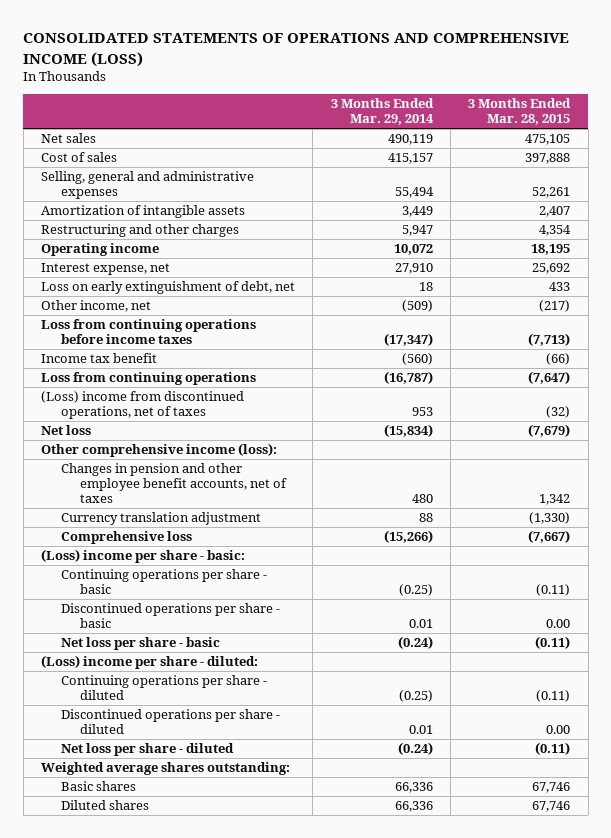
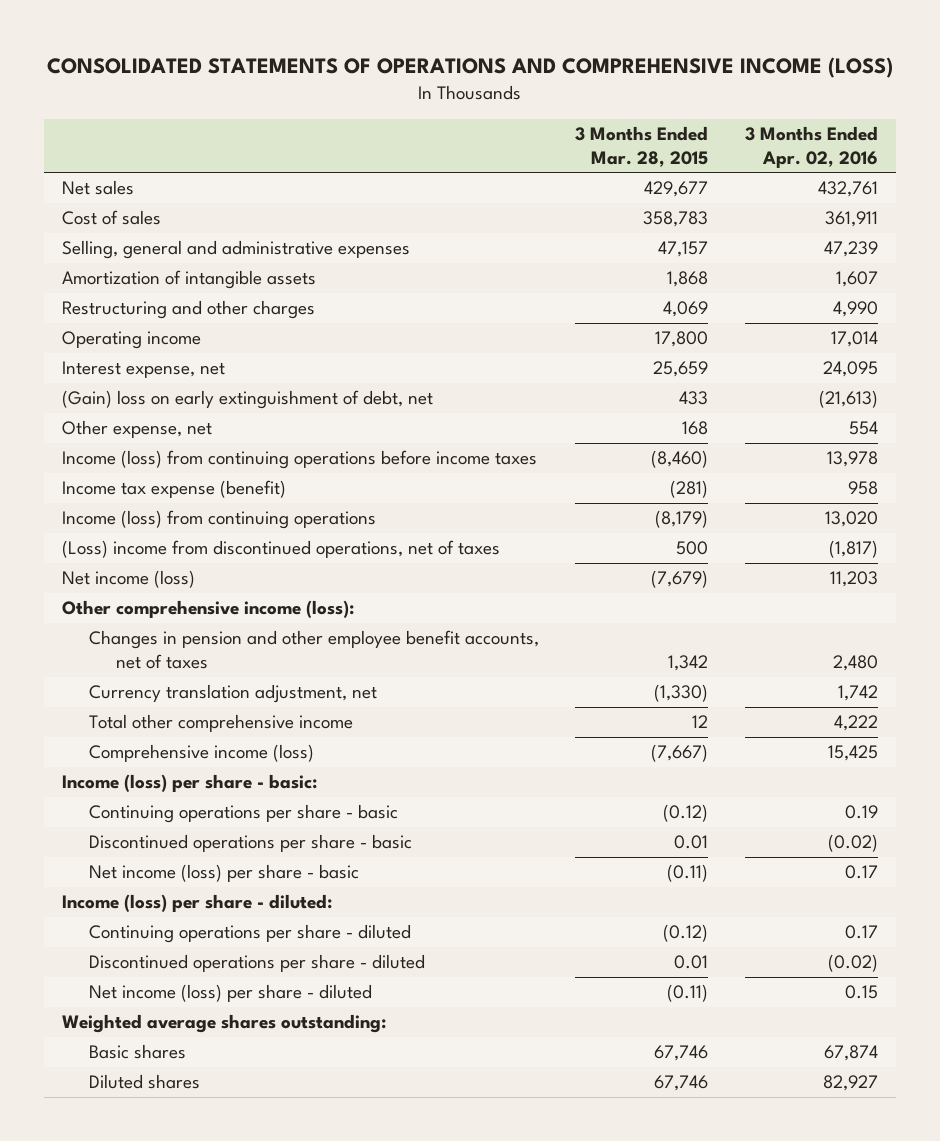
[330,98,434,126] 3 Months Ended Mar. 29, 2014 -> none
none -> [744,125,878,168] 3 Months Ended Apr. 02, 2016
[525,134,571,146] 475,105 -> [644,181,709,198] 429,677
[525,153,571,165] 397,888 -> [643,211,709,228] 358,783
[532,187,571,199] 52,261 -> [658,241,709,258] 47,157
[539,206,571,218] 2,407 -> [667,271,709,288] 1,868
[539,225,572,237] 4,354 -> [663,301,709,318] 4,069
[531,244,571,256] 18,195 -> [655,331,709,348] 17,800
[532,263,571,275] 25,692 -> [653,361,709,378] 25,659
[41,281,296,295] Loss on early extinguishment of debt, net -> [61,390,433,410] (Gain) loss on early extinguishment of debt, net
[41,300,152,313] Other income, net -> [61,420,212,439] Other expense, net
[539,300,571,313] (217) -> [682,421,709,436] 168
[41,319,257,345] Loss from continuing operations before income taxes -> [61,450,537,470] Income (loss) from continuing operations before income taxes
[528,333,571,347] (7,713) -> [651,450,709,469] (8,460)
[41,353,158,364] Income tax benefit -> [61,480,286,499] Income tax expense (benefit)
[546,353,571,366] (66) -> [670,480,709,499] (281)
[41,372,257,386] Loss from continuing operations -> [61,510,376,530] Income (loss) from continuing operations
[528,371,571,385] (7,647) -> [655,510,709,529] (8,179)
[546,406,571,419] (32) -> [676,541,709,556] 500
[41,425,92,436] Net loss -> [61,570,195,589] Net income (loss)
[60,512,261,526] Currency translation adjustment -> [88,684,377,704] Currency translation adjustment, net
none -> [88,714,353,733] Total other comprehensive income
[60,531,192,545] Comprehensive loss -> [88,744,314,763] Comprehensive income (loss)
[41,549,246,564] (Loss) income per share - basic: -> [61,774,317,793] Income (loss) per share - basic:
[536,584,571,597] (0.11) -> [663,804,709,823] (0.12)
[546,619,571,629] 0.00 -> [674,835,709,850] 0.01
[60,637,220,651] Net loss per share - basic -> [88,864,359,883] Net income (loss) per share - basic
[41,655,259,670] (Loss) income per share - diluted: -> [61,894,332,913] Income (loss) per share - diluted:
[536,690,571,703] (0.11) -> [663,924,709,943] (0.12)
[546,725,571,735] 0.00 -> [674,955,709,970] 0.01
[60,743,234,757] Net loss per share - diluted -> [88,984,372,1003] Net income (loss) per share - diluted

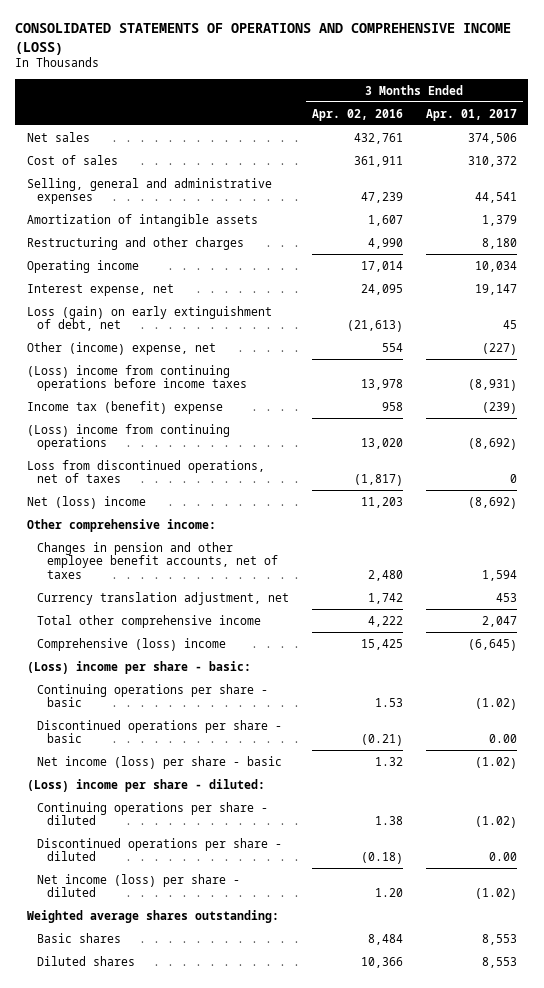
[575,125,709,167] 3 Months Ended Mar. 28, 2015 -> none
none -> [425,108,517,121] Apr. 01, 2017
[61,390,433,410] (Gain) loss on early extinguishment of debt, net -> [26,305,272,332] Loss (gain) on early extinguishment of debt, net
[61,420,212,439] Other expense, net -> [26,341,216,355] Other (income) expense, net
[61,450,537,470] Income (loss) from continuing operations before income taxes -> [26,364,247,392] (Loss) income from continuing operations before income taxes
[61,480,286,499] Income tax expense (benefit) -> [26,400,223,414] Income tax (benefit) expense
[61,510,376,530] Income (loss) from continuing operations -> [26,423,230,451] (Loss) income from continuing operations
[61,540,500,559] (Loss) income from discontinued operations, net of taxes -> [26,459,265,484] Loss from discontinued operations, net of taxes
[61,570,195,589] Net income (loss) -> [26,495,146,509] Net (loss) income
[61,600,354,619] Other comprehensive income (loss): -> [26,518,216,532] Other comprehensive income:
[88,744,314,763] Comprehensive income (loss) -> [36,637,226,651] Comprehensive (loss) income
[61,774,317,793] Income (loss) per share - basic: -> [26,660,251,674] (Loss) income per share - basic:
[844,805,878,820] 0.19 -> [374,698,403,708] 1.53
[827,834,878,853] (0.02) -> [360,734,403,747] (0.21)
[844,865,878,880] 0.17 -> [374,756,403,766] 1.32
[61,894,332,913] Income (loss) per share - diluted: -> [26,778,265,792] (Loss) income per share - diluted:
[844,925,878,940] 0.17 -> [374,816,403,826] 1.38
[827,954,878,973] (0.02) -> [360,852,403,865] (0.18)
[844,985,878,1000] 0.15 -> [374,888,403,898] 1.20
[823,1045,878,1062] 67,874 -> [367,933,403,945] 8,484
[822,1075,878,1092] 82,927 -> [360,956,403,968] 10,366

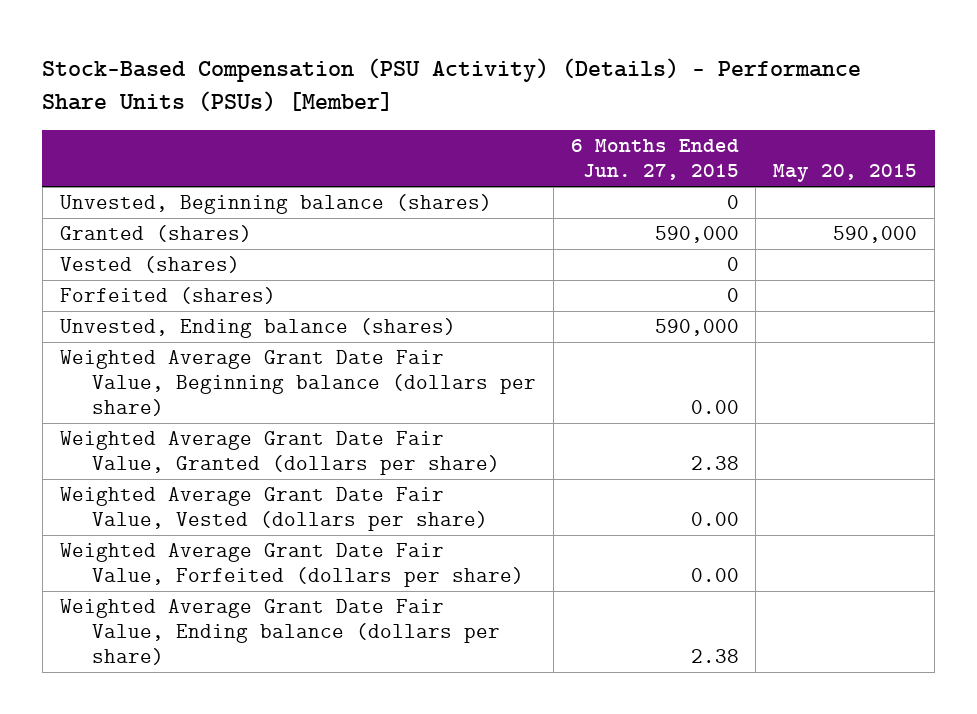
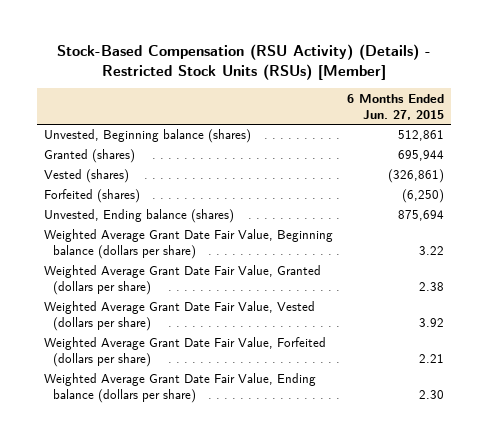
[42,57,862,112] Stock-Based Compensation (PSU Activity) (Details) - Performance Share Units (PSUs) [Member] -> [56,44,431,80] Stock-Based Compensation (RSU Activity) (Details) - Restricted Stock Units (RSUs) [Member]
[773,164,918,183] May 20, 2015 -> none
[726,195,739,210] 0 -> [397,130,444,142] 512,861
[654,226,739,244] 590,000 -> [397,150,444,162] 695,944
[726,257,739,272] 0 -> [387,169,444,184] (326,861)
[726,288,739,303] 0 -> [401,189,444,204] (6,250)
[654,319,739,337] 590,000 -> [397,210,444,222] 875,694
[690,399,739,414] 0.00 -> [418,246,444,256] 3.22
[690,512,739,527] 0.00 -> [418,318,444,328] 3.92
[690,568,739,583] 0.00 -> [418,354,444,364] 2.21
[690,648,739,663] 2.38 -> [418,390,444,400] 2.30

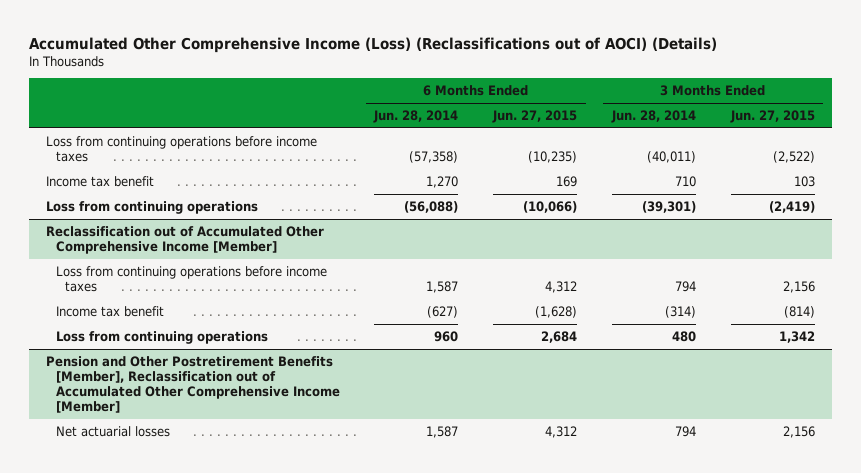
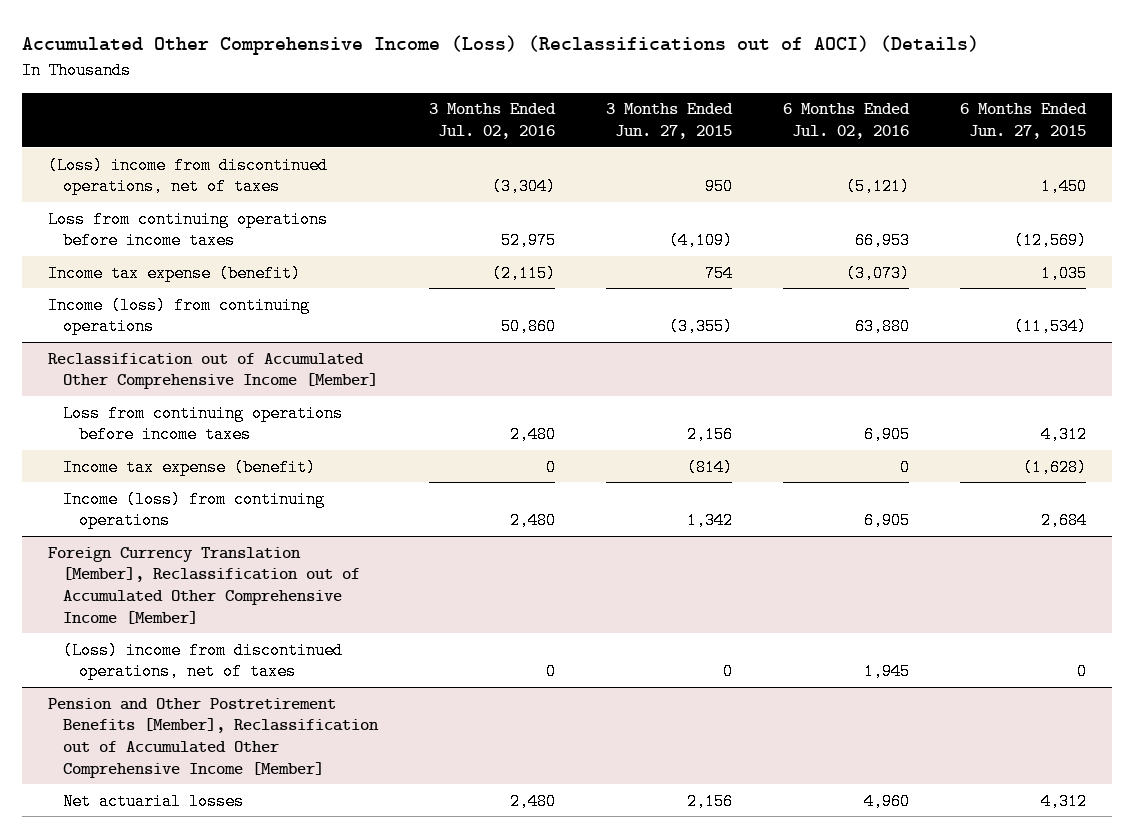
[373,110,459,124] Jun. 28, 2014 -> none
[610,110,696,124] Jun. 28, 2014 -> none
none -> [429,103,557,140] 3 Months Ended Jul. 02, 2016
none -> [783,103,911,140] 6 Months Ended Jul. 02, 2016
none -> [47,156,328,196] (Loss) income from discontinued operations, net of taxes
[528,151,578,164] (10,235) -> [1014,232,1088,250] (12,569)
[772,151,815,164] (2,522) -> [669,232,734,250] (4,109)
[46,176,155,188] Income tax benefit -> [47,264,301,282] Income tax expense (benefit)
[556,176,578,188] 169 -> [1041,264,1088,282] 1,035
[793,176,815,188] 103 -> [705,264,734,282] 754
[46,201,259,215] Loss from continuing operations -> [47,296,310,336] Income (loss) from continuing operations
[523,201,578,214] (10,066) -> [1014,318,1088,336] (11,534)
[768,201,815,214] (2,419) -> [669,318,734,336] (3,355)
[55,306,164,318] Income tax benefit -> [63,458,317,476] Income tax expense (benefit)
[55,331,268,345] Loss from continuing operations -> [63,490,326,530] Income (loss) from continuing operations
none -> [47,546,361,624] Foreign Currency Translation [Member], Reclassification out of Accumulated Other Comprehensive Income [Member]
none -> [63,641,344,681] (Loss) income from discontinued operations, net of taxes

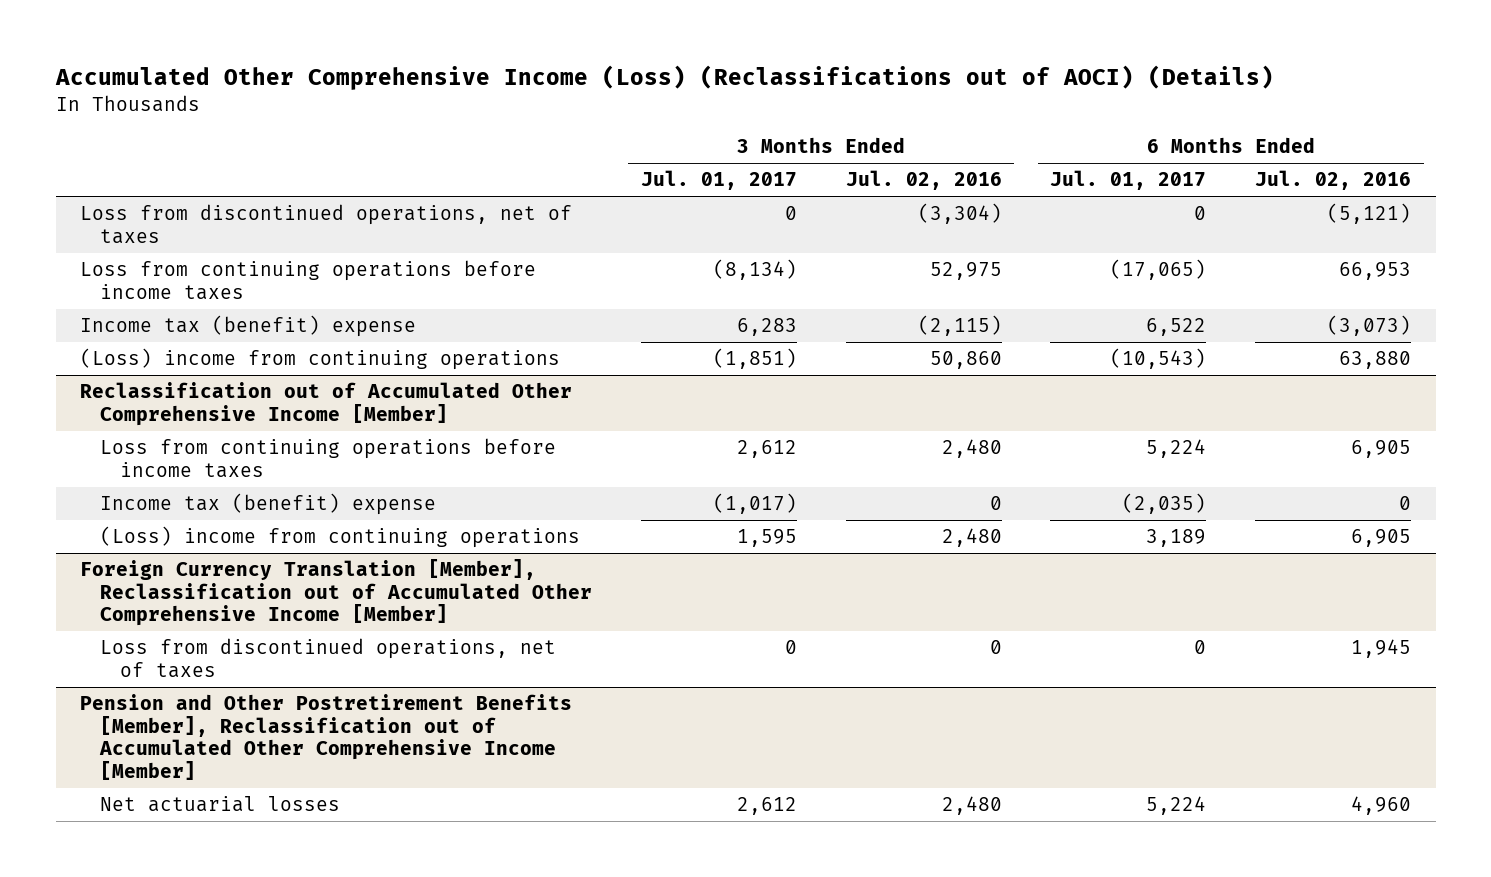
[606,103,734,140] 3 Months Ended Jun. 27, 2015 -> none
[960,103,1088,140] 6 Months Ended Jun. 27, 2015 -> none
none -> [640,170,797,191] Jul. 01, 2017
none -> [1050,170,1207,191] Jul. 01, 2017
[47,156,328,196] (Loss) income from discontinued operations, net of taxes -> [79,204,572,244] Loss from discontinued operations, net of taxes
[47,264,301,282] Income tax expense (benefit) -> [79,315,416,338] Income tax (benefit) expense
[47,296,310,336] Income (loss) from continuing operations -> [79,348,560,371] (Loss) income from continuing operations
[63,458,317,476] Income tax expense (benefit) -> [99,493,436,516] Income tax (benefit) expense
[63,490,326,530] Income (loss) from continuing operations -> [99,526,580,549] (Loss) income from continuing operations
[63,641,344,681] (Loss) income from discontinued operations, net of taxes -> [99,638,556,678] Loss from discontinued operations, net of taxes

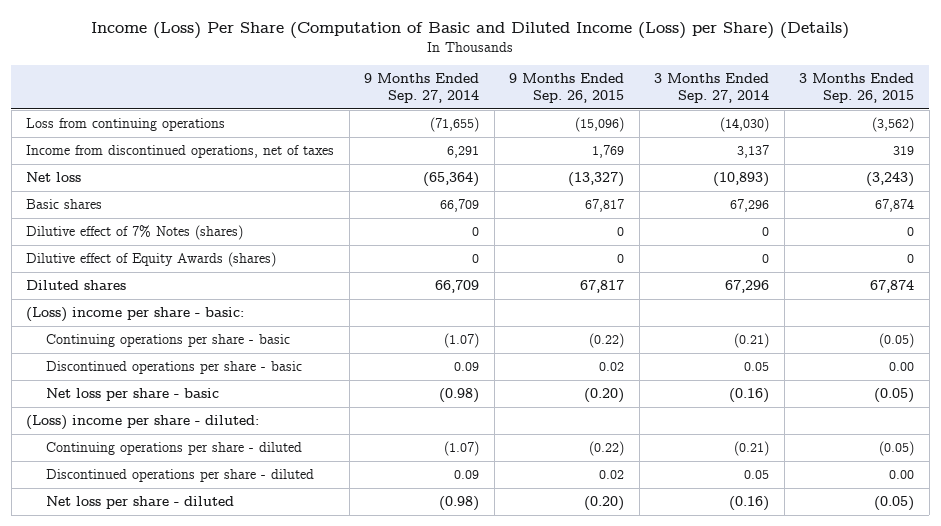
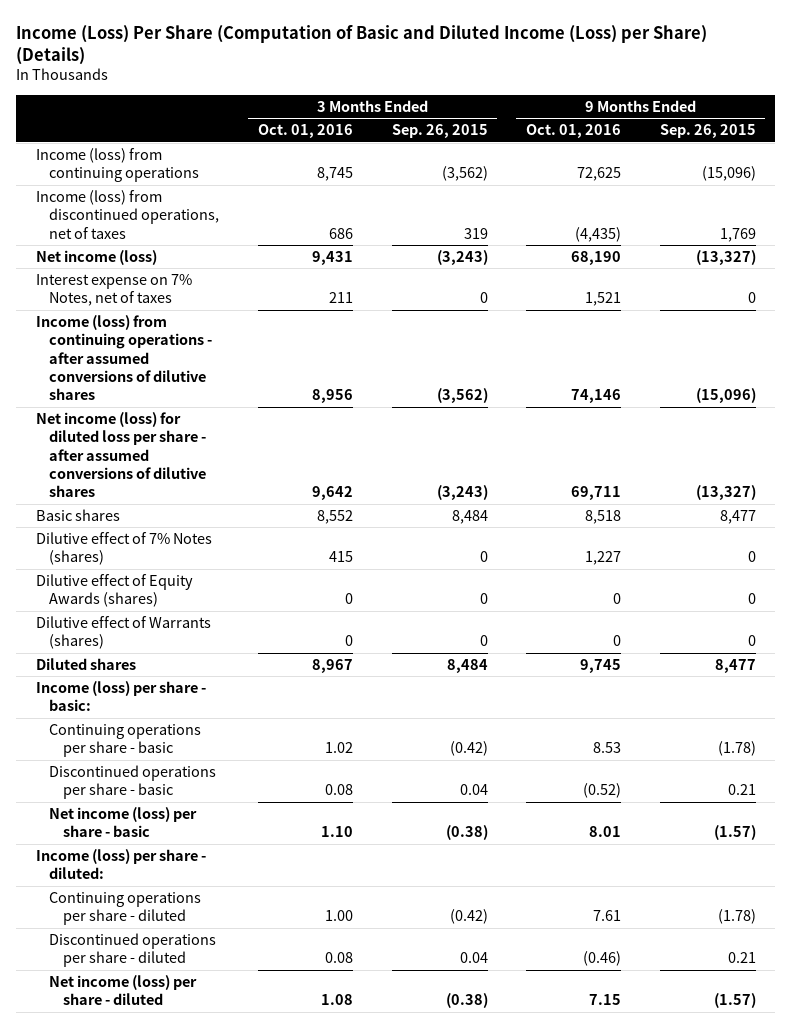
[364,73,480,104] 9 Months Ended Sep. 27, 2014 -> none
[654,73,770,104] 3 Months Ended Sep. 27, 2014 -> none
none -> [257,124,353,139] Oct. 01, 2016
none -> [526,124,622,139] Oct. 01, 2016
[26,118,226,132] Loss from continuing operations -> [35,147,200,183] Income (loss) from continuing operations
[26,145,335,159] Income from discontinued operations, net of taxes -> [35,189,220,239] Income (loss) from discontinued operations, net of taxes
[26,172,82,183] Net loss -> [35,249,157,265] Net income (loss)
none -> [35,273,192,307] Interest expense on 7% Notes, net of taxes
none -> [35,314,213,401] Income (loss) from continuing operations - after assumed conversions of dilutive shares
none -> [35,411,207,498] Net income (loss) for diluted loss per share - after assumed conversions of dilutive shares
[585,199,625,213] 67,817 -> [719,509,756,524] 8,477
[875,199,915,213] 67,874 -> [451,509,488,524] 8,484
none -> [35,615,211,650] Dilutive effect of Warrants (shares)
[580,280,625,294] 67,817 -> [714,658,756,673] 8,477
[870,280,915,294] 67,874 -> [446,658,488,673] 8,484
[26,307,245,323] (Loss) income per share - basic: -> [35,680,206,712] Income (loss) per share - basic:
[589,333,625,349] (0.22) -> [717,741,756,757] (1.78)
[879,333,915,349] (0.05) -> [449,741,488,757] (0.42)
[599,362,625,372] 0.02 -> [727,784,756,796] 0.21
[889,362,915,372] 0.00 -> [459,784,488,796] 0.04
[46,388,220,402] Net loss per share - basic -> [49,806,198,838] Net income (loss) per share - basic
[584,388,625,404] (0.20) -> [713,825,756,841] (1.57)
[874,388,915,404] (0.05) -> [445,825,488,841] (0.38)
[26,415,260,431] (Loss) income per share - diluted: -> [35,848,206,880] Income (loss) per share - diluted:
[589,441,625,457] (0.22) -> [717,909,756,925] (1.78)
[879,441,915,457] (0.05) -> [449,909,488,925] (0.42)
[599,470,625,480] 0.02 -> [727,952,756,964] 0.21
[889,470,915,480] 0.00 -> [459,952,488,964] 0.04
[46,496,235,510] Net loss per share - diluted -> [49,974,198,1006] Net income (loss) per share - diluted
[584,496,625,512] (0.20) -> [713,993,756,1009] (1.57)
[874,496,915,512] (0.05) -> [445,993,488,1009] (0.38)

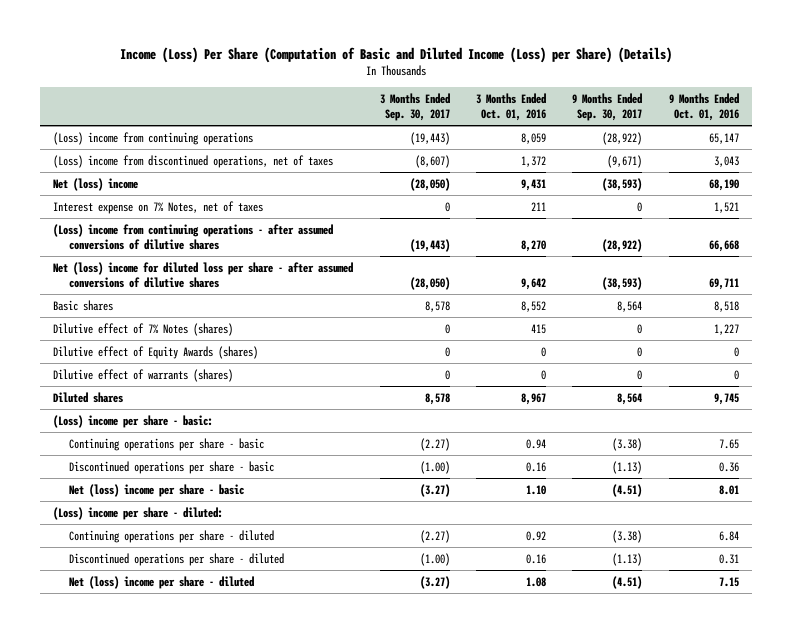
[391,124,488,139] Sep. 26, 2015 -> none
[659,124,756,139] Sep. 26, 2015 -> none
none -> [379,93,450,122] 3 Months Ended Sep. 30, 2017
none -> [572,93,643,122] 9 Months Ended Sep. 30, 2017
[35,147,200,183] Income (loss) from continuing operations -> [53,131,254,145] (Loss) income from continuing operations
[316,167,353,182] 8,745 -> [521,132,547,144] 8,059
[577,167,622,182] 72,625 -> [708,132,739,144] 65,147
[35,189,220,239] Income (loss) from discontinued operations, net of taxes -> [53,154,334,168] (Loss) income from discontinued operations, net of taxes
[328,227,353,239] 686 -> [521,155,547,167] 1,372
[575,226,622,242] (4,435) -> [713,155,739,167] 3,043
[35,249,157,265] Net income (loss) -> [53,177,139,191] Net (loss) income
[35,314,213,401] Income (loss) from continuing operations - after assumed conversions of dilutive shares -> [53,223,334,250] (Loss) income from continuing operations - after assumed conversions of dilutive shares
[311,389,353,404] 8,956 -> [521,239,547,252] 8,270
[571,389,622,404] 74,146 -> [708,239,739,252] 66,668
[35,411,207,498] Net income (loss) for diluted loss per share - after assumed conversions of dilutive shares -> [53,261,354,288] Net (loss) income for diluted loss per share - after assumed conversions of dilutive shares
[35,615,211,650] Dilutive effect of Warrants (shares) -> [53,368,234,382] Dilutive effect of warrants (shares)
[35,680,206,712] Income (loss) per share - basic: -> [53,414,214,428] (Loss) income per share - basic:
[324,742,353,754] 1.02 -> [526,438,547,449] 0.94
[593,742,622,754] 8.53 -> [718,438,739,449] 7.65
[324,784,353,796] 0.08 -> [526,461,547,472] 0.16
[583,783,622,799] (0.52) -> [718,461,739,472] 0.36
[49,806,198,838] Net income (loss) per share - basic -> [69,483,246,497] Net (loss) income per share - basic
[35,848,206,880] Income (loss) per share - diluted: -> [53,506,224,520] (Loss) income per share - diluted:
[324,910,353,922] 1.00 -> [526,530,547,541] 0.92
[593,910,622,922] 7.61 -> [718,530,739,541] 6.84
[324,952,353,964] 0.08 -> [526,553,547,564] 0.16
[583,951,622,967] (0.46) -> [718,553,739,564] 0.31
[49,974,198,1006] Net income (loss) per share - diluted -> [69,575,255,589] Net (loss) income per share - diluted

